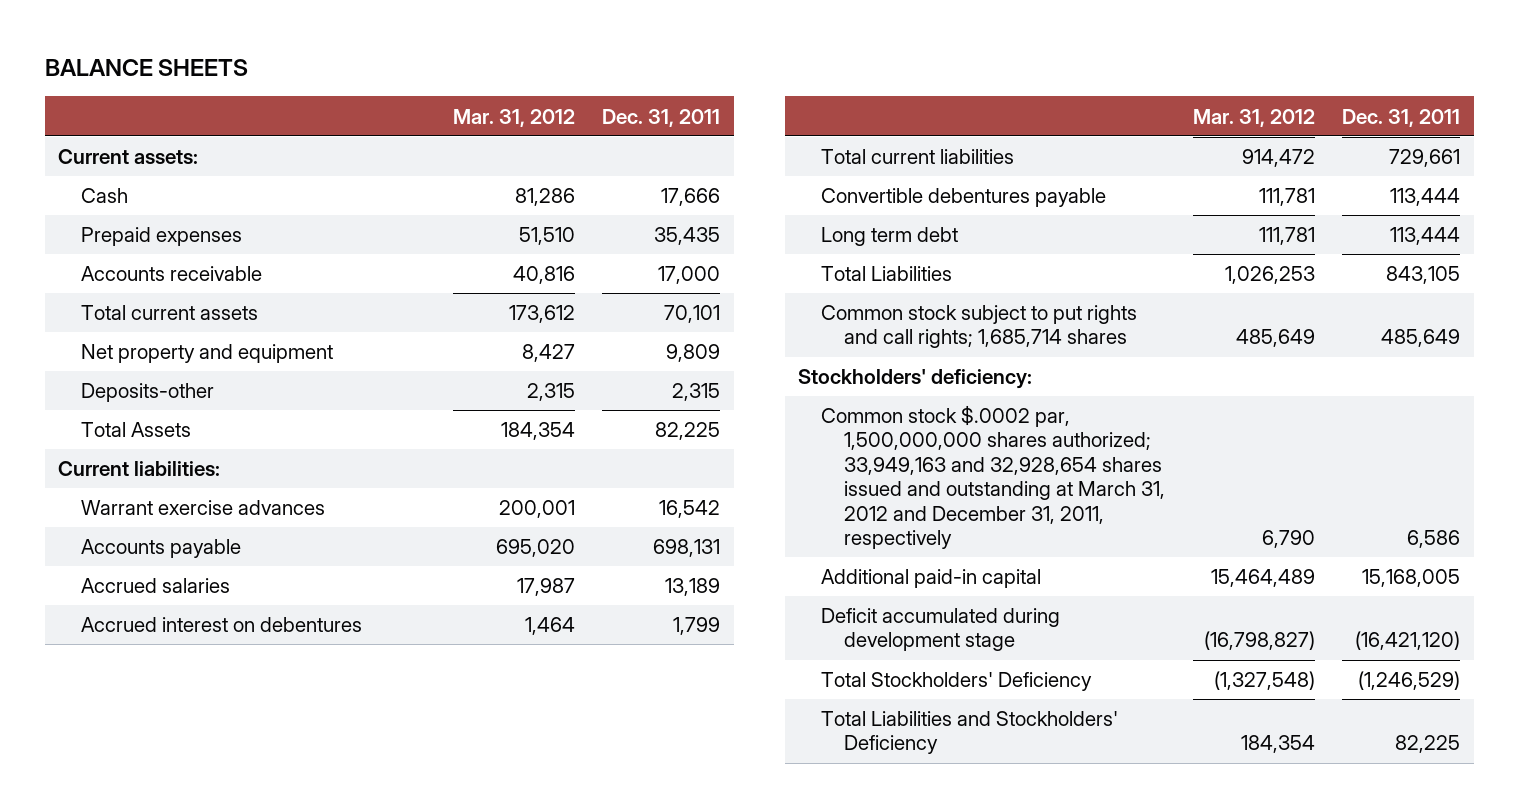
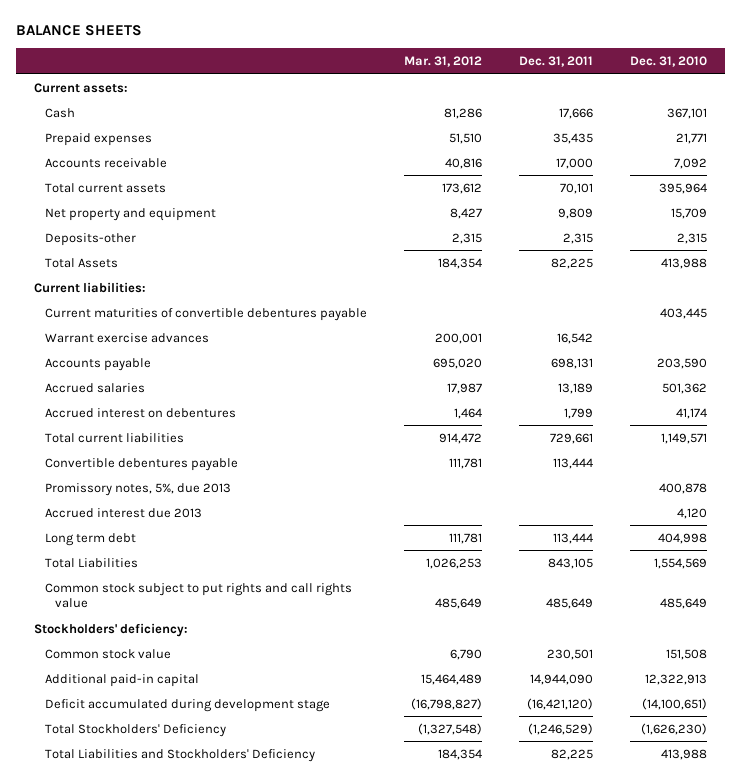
none -> [629,56,707,68] Dec. 31, 2010
none -> [44,307,367,321] Current maturities of convertible debentures payable
none -> [44,482,231,496] Promissory notes, 5%, due 2013
none -> [44,507,202,518] Accrued interest due 2013
[821,305,1138,349] Common stock subject to put rights and call rights; 1,685,714 shares -> [44,582,352,609] Common stock subject to put rights and call rights value
[821,405,1166,549] Common stock $.0002 par, 1,500,000,000 shares authorized; 33,949,163 and 32,928,654 shares issued and outstanding at March 31, 2012 and December 31, 2011, respectively -> none
none -> [44,648,171,659] Common stock value
[1362,569,1461,588] 15,168,005 -> [529,673,593,685] 14,944,090

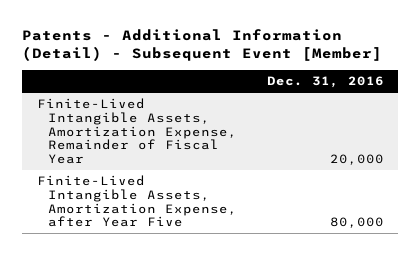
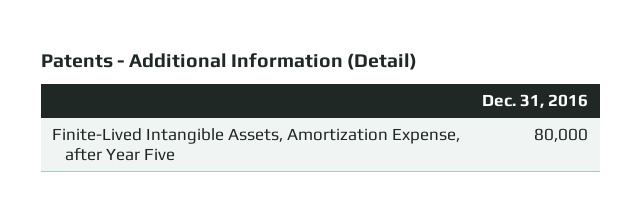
[21,29,382,62] Patents - Additional Information (Detail) - Subsequent Event [Member] -> [41,53,418,71] Patents - Additional Information (Detail)
[36,98,237,165] Finite-Lived Intangible Assets, Amortization Expense, Remainder of Fiscal Year -> none

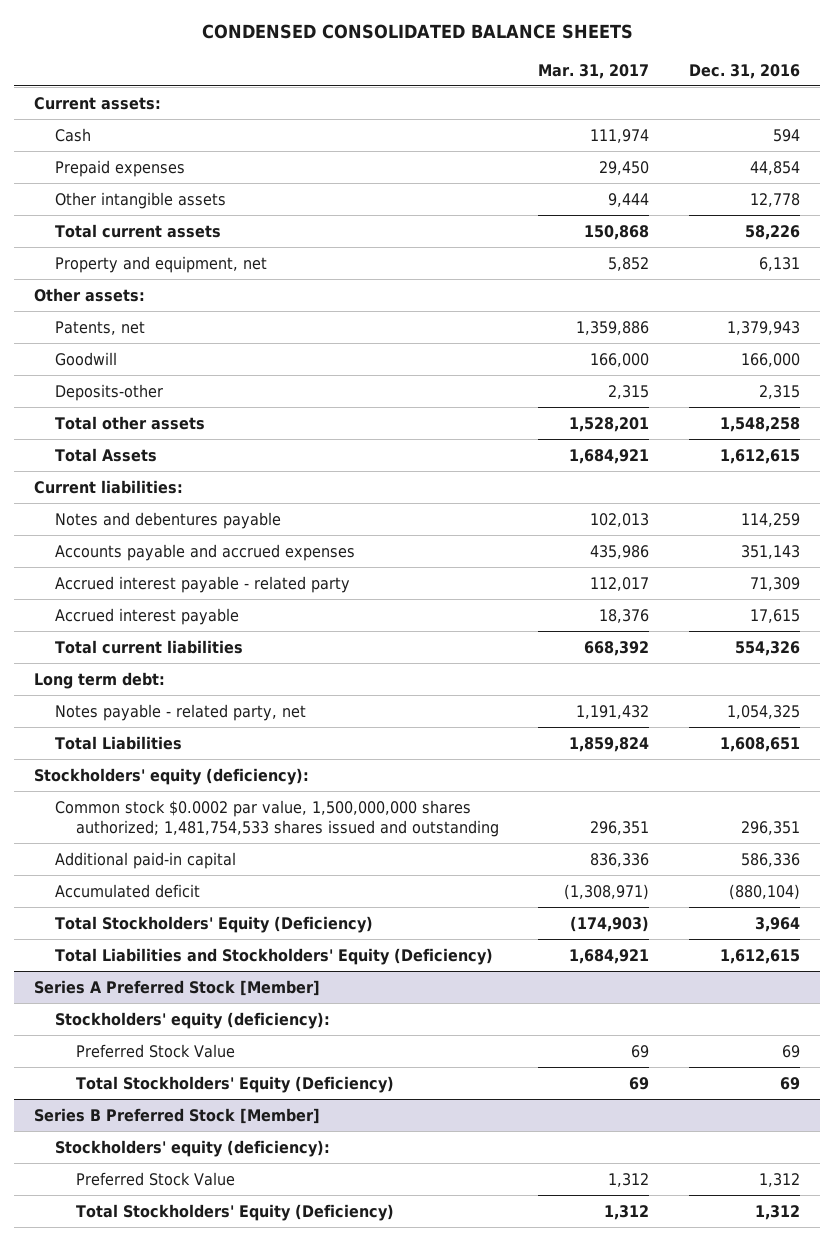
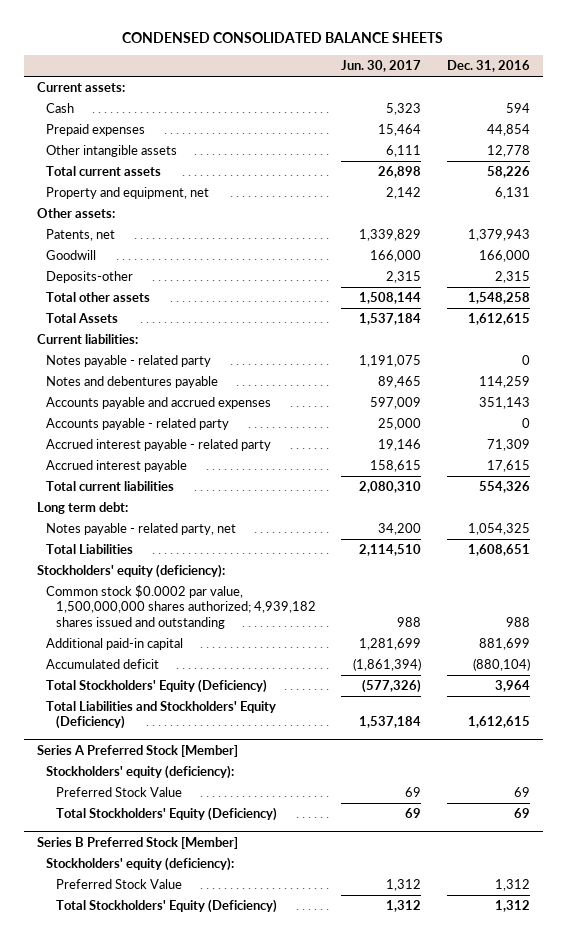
[538,63,650,79] Mar. 31, 2017 -> none
none -> [341,60,422,73] Jun. 30, 2017
none -> [46,354,212,367] Notes payable - related party
none -> [46,417,230,430] Accounts payable - related party
[54,799,499,837] Common stock $0.0002 par value, 1,500,000,000 shares authorized; 1,481,754,533 shares issued and outstanding -> [46,584,316,629] Common stock $0.0002 par value, 1,500,000,000 shares authorized; 4,939,182 shares issued and outstanding
[741,820,801,835] 296,351 -> [505,616,530,627] 988
[741,852,801,867] 586,336 -> [478,637,530,650] 881,699

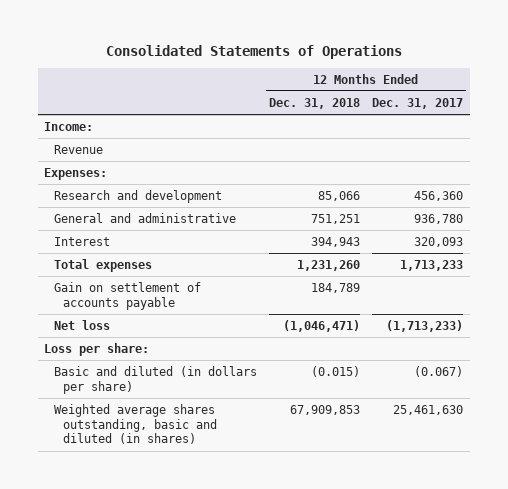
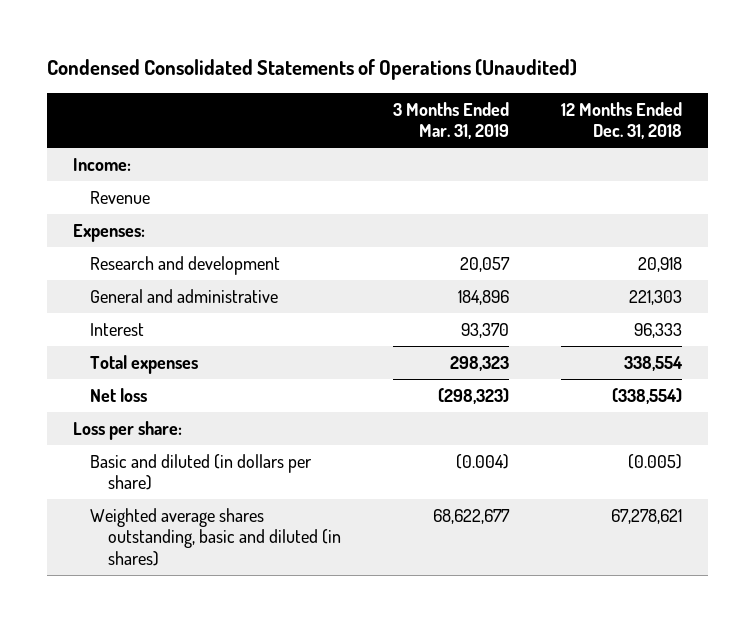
[105,45,402,60] Consolidated Statements of Operations -> [46,58,577,80] Condensed Consolidated Statements of Operations (Unaudited)
[372,97,464,109] Dec. 31, 2017 -> none
none -> [393,101,510,139] 3 Months Ended Mar. 31, 2019
[53,281,201,310] Gain on settlement of accounts payable -> none
[318,190,361,201] 85,066 -> [637,257,682,273] 20,918
[311,213,361,224] 751,251 -> [628,290,682,306] 221,303
[311,236,361,247] 394,943 -> [633,323,682,339] 96,333
[297,259,361,271] 1,231,260 -> [623,356,683,372] 338,554
[283,319,361,332] (1,046,471) -> [611,388,682,405] (338,554)
[311,365,361,377] (0.015) -> [627,454,682,470] (0.005)
[290,404,361,415] 67,909,853 -> [610,509,682,525] 67,278,621

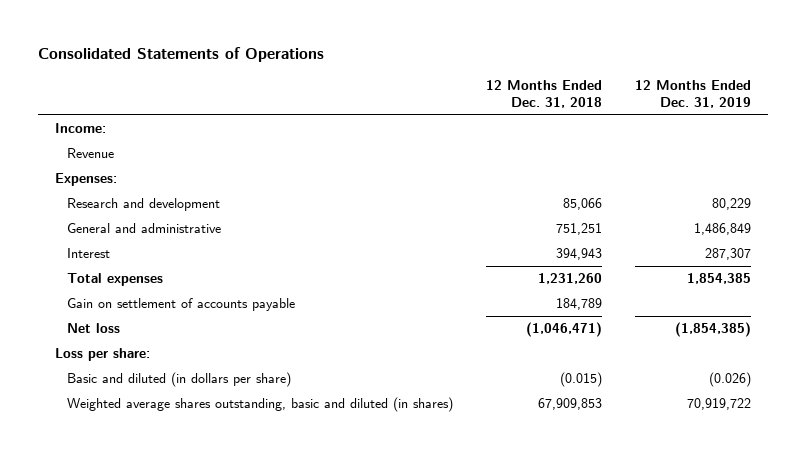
[46,58,577,80] Condensed Consolidated Statements of Operations (Unaudited) -> [38,47,325,63] Consolidated Statements of Operations
[393,101,510,139] 3 Months Ended Mar. 31, 2019 -> none
none -> [635,80,752,109] 12 Months Ended Dec. 31, 2019
[637,257,682,273] 20,918 -> [563,198,603,211] 85,066
[628,290,682,306] 221,303 -> [556,223,603,236] 751,251
[633,323,682,339] 96,333 -> [556,248,603,261] 394,943
[623,356,683,372] 338,554 -> [538,273,603,285] 1,231,260
none -> [67,298,296,312] Gain on settlement of accounts payable
[611,388,682,405] (338,554) -> [526,322,603,338] (1,046,471)
[627,454,682,470] (0.005) -> [560,372,603,388] (0.015)
[610,509,682,525] 67,278,621 -> [538,398,603,411] 67,909,853

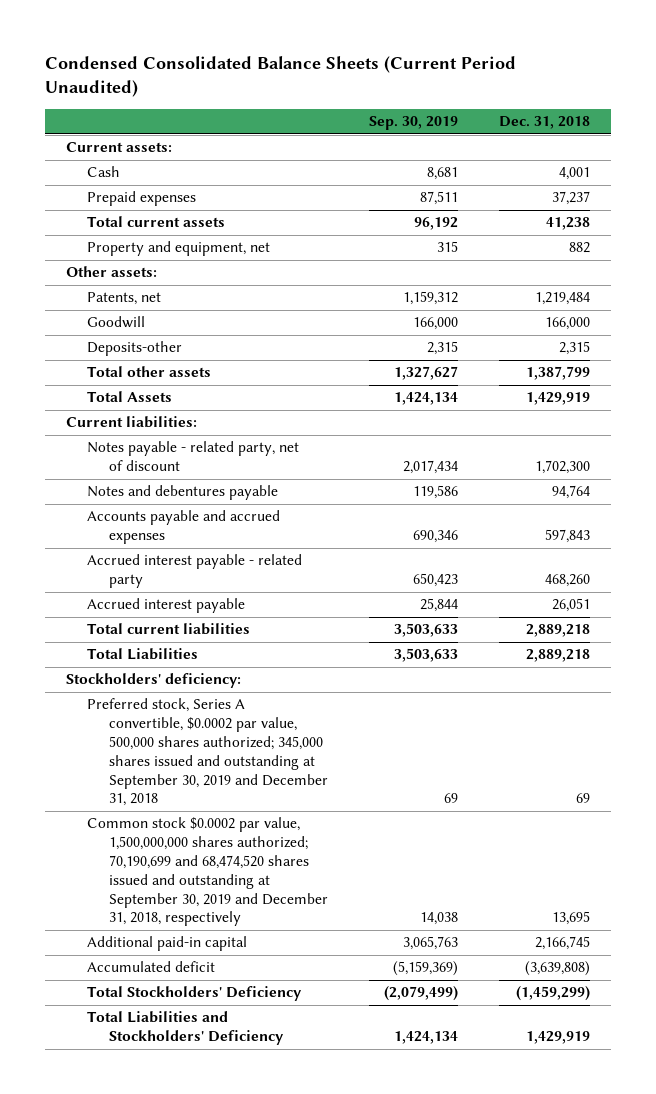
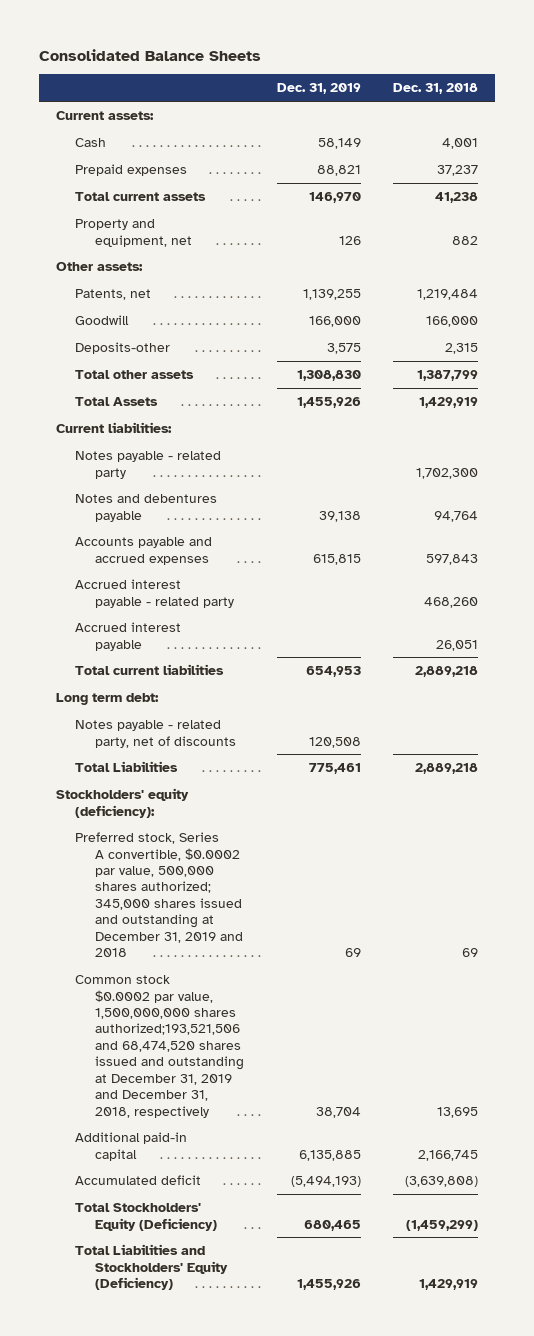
[45,56,517,98] Condensed Consolidated Balance Sheets (Current Period Unaudited) -> [39,48,262,61] Consolidated Balance Sheets
[368,116,458,131] Sep. 30, 2019 -> none
none -> [276,83,361,95] Dec. 31, 2019
[87,441,300,472] Notes payable - related party, net of discount -> [75,451,222,479] Notes payable - related party
none -> [55,693,159,706] Long term debt:
none -> [75,720,237,748] Notes payable - related party, net of discounts
[65,673,241,689] Stockholders' deficiency: -> [55,788,189,818] Stockholders' equity (deficiency):
[87,698,328,807] Preferred stock, Series A convertible, $0.0002 par value, 500,000 shares authorized; 345,000 shares issued and outstanding at September 30, 2019 and December 31, 2018 -> [75,832,244,958] Preferred stock, Series A convertible, $0.0002 par value, 500,000 shares authorized; 345,000 shares issued and outstanding at December 31, 2019 and 2018
[87,817,328,927] Common stock $0.0002 par value, 1,500,000,000 shares authorized; 70,190,699 and 68,474,520 shares issued and outstanding at September 30, 2019 and December 31, 2018, respectively -> [75,975,245,1118] Common stock $0.0002 par value, 1,500,000,000 shares authorized;193,521,506 and 68,474,520 shares issued and outstanding at December 31, 2019 and December 31, 2018, respectively
[87,986,303,1002] Total Stockholders' Deficiency -> [75,1203,218,1231] Total Stockholders' Equity (Deficiency)
[87,1011,284,1046] Total Liabilities and Stockholders' Deficiency -> [75,1244,229,1291] Total Liabilities and Stockholders' Equity (Deficiency)

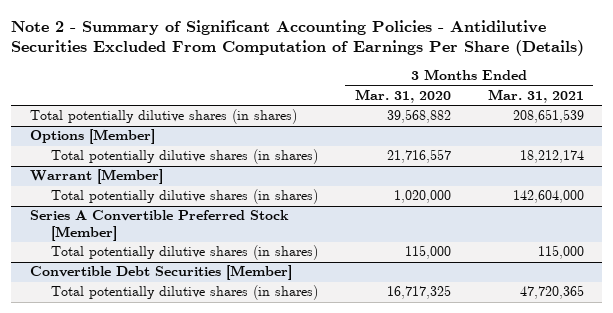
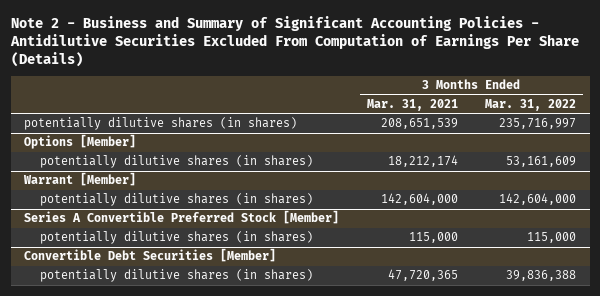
[11,19,585,57] Note 2 - Summary of Significant Accounting Policies - Antidilutive Securities Excluded From Computation of Earnings Per Share (Details) -> [9,16,579,68] Note 2 - Business and Summary of Significant Accounting Policies - Antidilutive Securities Excluded From Computation of Earnings Per Share (Details)
[354,88,451,103] Mar. 31, 2020 -> none
none -> [485,99,577,112] Mar. 31, 2022
[29,109,297,125] Total potentially dilutive shares (in shares) -> [24,117,298,131] potentially dilutive shares (in shares)
[50,149,318,165] Total potentially dilutive shares (in shares) -> [39,155,313,169] potentially dilutive shares (in shares)
[50,189,318,205] Total potentially dilutive shares (in shares) -> [39,193,313,207] potentially dilutive shares (in shares)
[50,245,318,261] Total potentially dilutive shares (in shares) -> [39,231,313,245] potentially dilutive shares (in shares)
[50,285,318,301] Total potentially dilutive shares (in shares) -> [39,269,313,283] potentially dilutive shares (in shares)

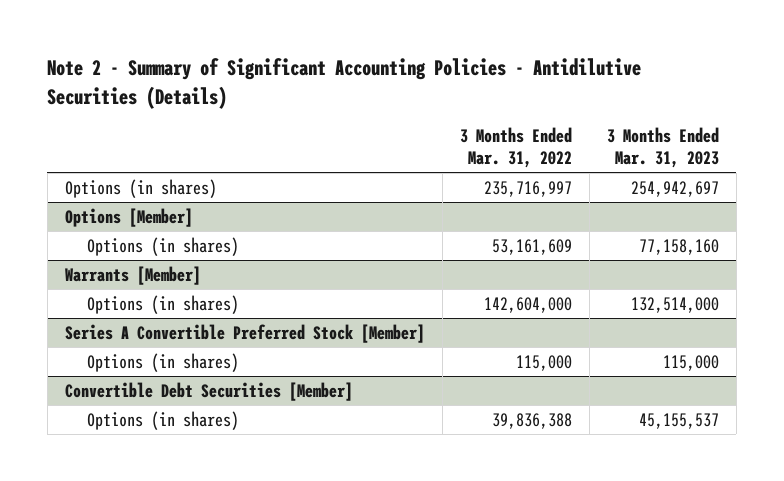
[9,16,579,68] Note 2 - Business and Summary of Significant Accounting Policies - Antidilutive Securities Excluded From Computation of Earnings Per Share (Details) -> [47,58,642,109] Note 2 - Summary of Significant Accounting Policies - Antidilutive Securities (Details)
[366,99,458,112] Mar. 31, 2021 -> none
none -> [606,127,719,169] 3 Months Ended Mar. 31, 2023
[24,117,298,131] potentially dilutive shares (in shares) -> [64,178,217,198] Options (in shares)
[39,155,313,169] potentially dilutive shares (in shares) -> [86,236,239,256] Options (in shares)
[23,172,137,187] Warrant [Member] -> [64,265,201,285] Warrants [Member]
[39,193,313,207] potentially dilutive shares (in shares) -> [86,294,239,314] Options (in shares)
[39,231,313,245] potentially dilutive shares (in shares) -> [86,352,239,372] Options (in shares)
[39,269,313,283] potentially dilutive shares (in shares) -> [86,410,239,430] Options (in shares)

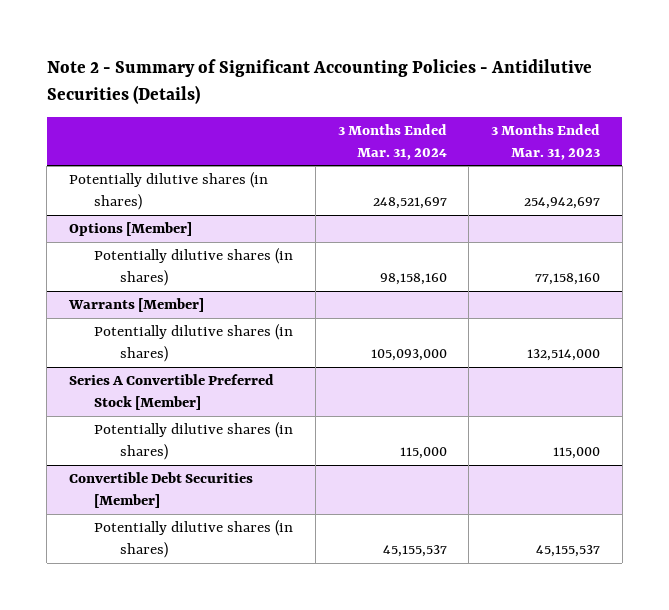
[459,127,572,169] 3 Months Ended Mar. 31, 2022 -> none
none -> [337,124,447,160] 3 Months Ended Mar. 31, 2024
[64,178,217,198] Options (in shares) -> [68,172,268,211] Potentially dilutive shares (in shares)
[86,236,239,256] Options (in shares) -> [94,248,294,287] Potentially dilutive shares (in shares)
[86,294,239,314] Options (in shares) -> [94,324,294,363] Potentially dilutive shares (in shares)
[86,352,239,372] Options (in shares) -> [94,422,294,461] Potentially dilutive shares (in shares)
[86,410,239,430] Options (in shares) -> [94,520,294,559] Potentially dilutive shares (in shares)

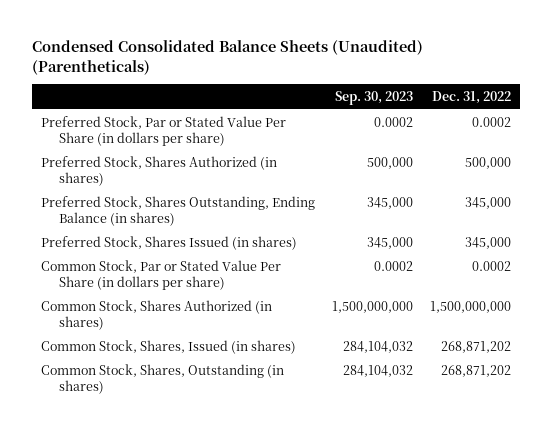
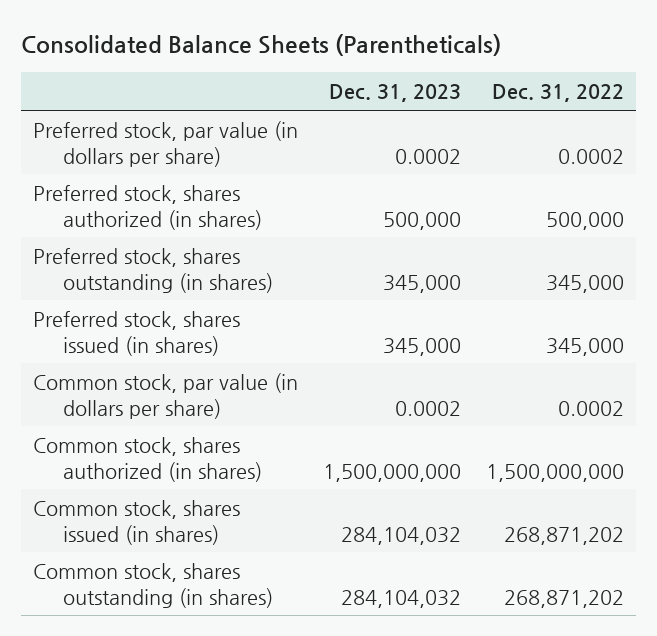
[32,40,424,75] Condensed Consolidated Balance Sheets (Unaudited) (Parentheticals) -> [20,34,501,57] Consolidated Balance Sheets (Parentheticals)
[335,91,414,106] Sep. 30, 2023 -> none
none -> [329,84,462,103] Dec. 31, 2023
[40,115,286,146] Preferred Stock, Par or Stated Value Per Share (in dollars per share) -> [33,120,299,167] Preferred stock, par value (in dollars per share)
[40,155,277,186] Preferred Stock, Shares Authorized (in shares) -> [33,184,262,230] Preferred stock, shares authorized (in shares)
[40,195,315,226] Preferred Stock, Shares Outstanding, Ending Balance (in shares) -> [33,247,273,293] Preferred stock, shares outstanding (in shares)
[40,235,297,250] Preferred Stock, Shares Issued (in shares) -> [33,310,241,356] Preferred stock, shares issued (in shares)
[40,259,281,290] Common Stock, Par or Stated Value Per Share (in dollars per share) -> [33,372,299,419] Common stock, par value (in dollars per share)
[40,299,272,330] Common Stock, Shares Authorized (in shares) -> [33,436,262,482] Common stock, shares authorized (in shares)
[40,339,296,354] Common Stock, Shares, Issued (in shares) -> [33,499,241,545] Common stock, shares issued (in shares)
[40,363,284,394] Common Stock, Shares, Outstanding (in shares) -> [33,562,273,608] Common stock, shares outstanding (in shares)

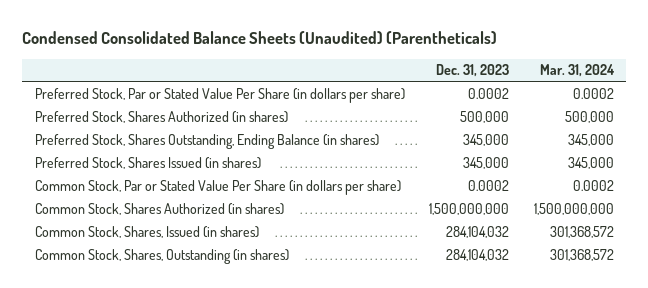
[20,34,501,57] Consolidated Balance Sheets (Parentheticals) -> [22,31,498,45] Condensed Consolidated Balance Sheets (Unaudited) (Parentheticals)
[491,84,624,103] Dec. 31, 2022 -> none
none -> [539,64,615,78] Mar. 31, 2024
[33,120,299,167] Preferred stock, par value (in dollars per share) -> [34,87,405,103] Preferred Stock, Par or Stated Value Per Share (in dollars per share)
[33,184,262,230] Preferred stock, shares authorized (in shares) -> [34,110,288,123] Preferred Stock, Shares Authorized (in shares)
[33,247,273,293] Preferred stock, shares outstanding (in shares) -> [34,133,379,149] Preferred Stock, Shares Outstanding, Ending Balance (in shares)
[33,310,241,356] Preferred stock, shares issued (in shares) -> [34,156,261,169] Preferred Stock, Shares Issued (in shares)
[33,372,299,419] Common stock, par value (in dollars per share) -> [34,179,401,195] Common Stock, Par or Stated Value Per Share (in dollars per share)
[33,436,262,482] Common stock, shares authorized (in shares) -> [34,202,284,215] Common Stock, Shares Authorized (in shares)
[33,499,241,545] Common stock, shares issued (in shares) -> [34,225,259,238] Common Stock, Shares, Issued (in shares)
[33,562,273,608] Common stock, shares outstanding (in shares) -> [34,248,289,264] Common Stock, Shares, Outstanding (in shares)

